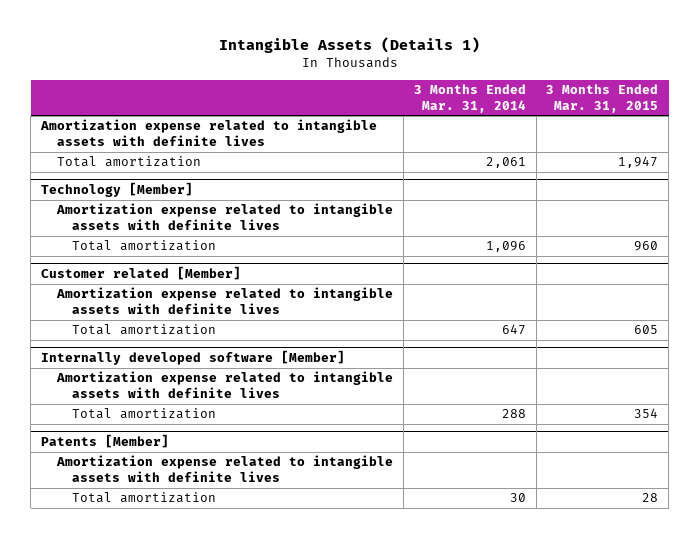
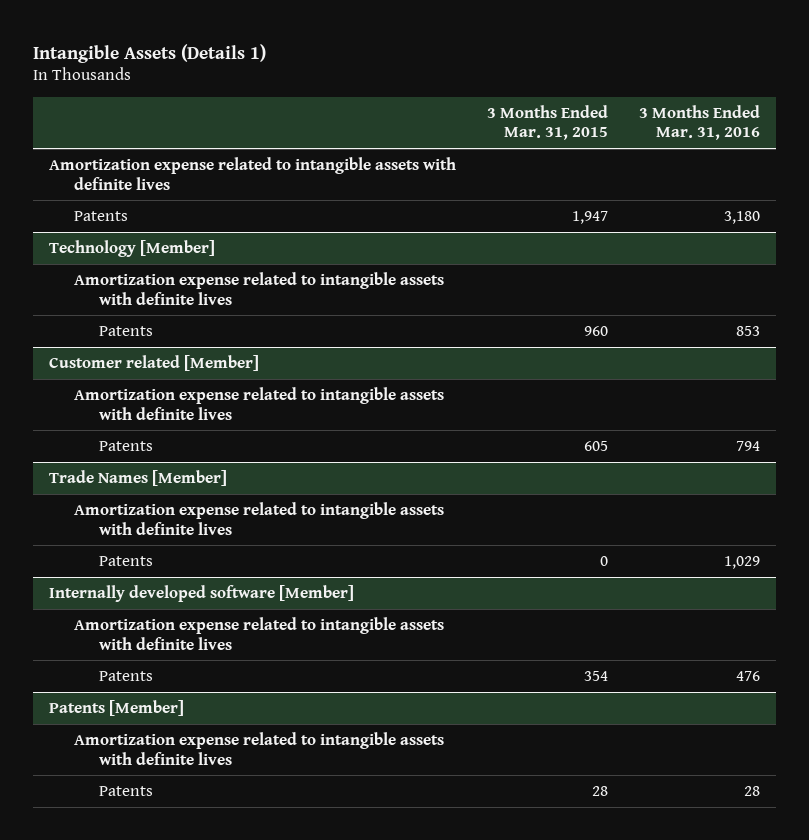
[413,83,526,113] 3 Months Ended Mar. 31, 2014 -> none
none -> [639,104,761,141] 3 Months Ended Mar. 31, 2016
[56,156,201,168] Total amortization -> [74,210,129,221] Patents
[72,240,217,252] Total amortization -> [99,325,154,336] Patents
[72,324,217,336] Total amortization -> [99,440,154,451] Patents
none -> [48,469,227,486] Trade Names [Member]
none -> [74,501,445,535] Amortization expense related to intangible assets with definite lives
none -> [99,555,154,566] Patents
[72,408,217,420] Total amortization -> [99,670,154,681] Patents
[72,492,217,504] Total amortization -> [99,785,154,796] Patents

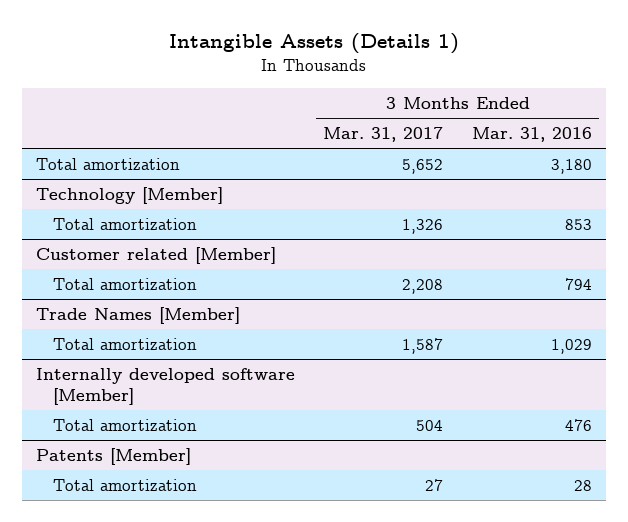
[487,104,609,141] 3 Months Ended Mar. 31, 2015 -> none
none -> [323,127,444,143] Mar. 31, 2017
[48,156,456,190] Amortization expense related to intangible assets with definite lives -> none
[74,210,129,221] Patents -> [36,157,181,170] Total amortization
[74,271,445,305] Amortization expense related to intangible assets with definite lives -> none
[99,325,154,336] Patents -> [53,217,198,230] Total amortization
[74,386,445,420] Amortization expense related to intangible assets with definite lives -> none
[99,440,154,451] Patents -> [53,277,198,290] Total amortization
[74,501,445,535] Amortization expense related to intangible assets with definite lives -> none
[99,555,154,566] Patents -> [53,337,198,350] Total amortization
[74,616,445,650] Amortization expense related to intangible assets with definite lives -> none
[99,670,154,681] Patents -> [53,418,198,431] Total amortization
[74,731,445,765] Amortization expense related to intangible assets with definite lives -> none
[99,785,154,796] Patents -> [53,478,198,491] Total amortization

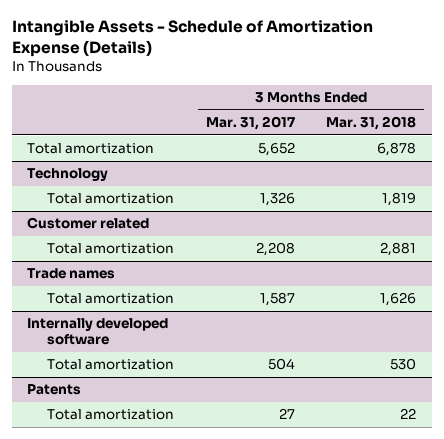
[168,33,459,55] Intangible Assets (Details 1) -> [11,20,373,58] Intangible Assets - Schedule of Amortization Expense (Details)
[471,127,592,143] Mar. 31, 2016 -> none
none -> [326,116,417,131] Mar. 31, 2018
[36,186,224,204] Technology [Member] -> [27,168,109,182] Technology
[36,246,277,264] Customer related [Member] -> [27,217,150,230] Customer related
[36,306,241,324] Trade Names [Member] -> [27,268,116,280] Trade names
[36,367,296,405] Internally developed software [Member] -> [27,318,169,346] Internally developed software
[36,447,192,465] Patents [Member] -> [27,384,82,396] Patents

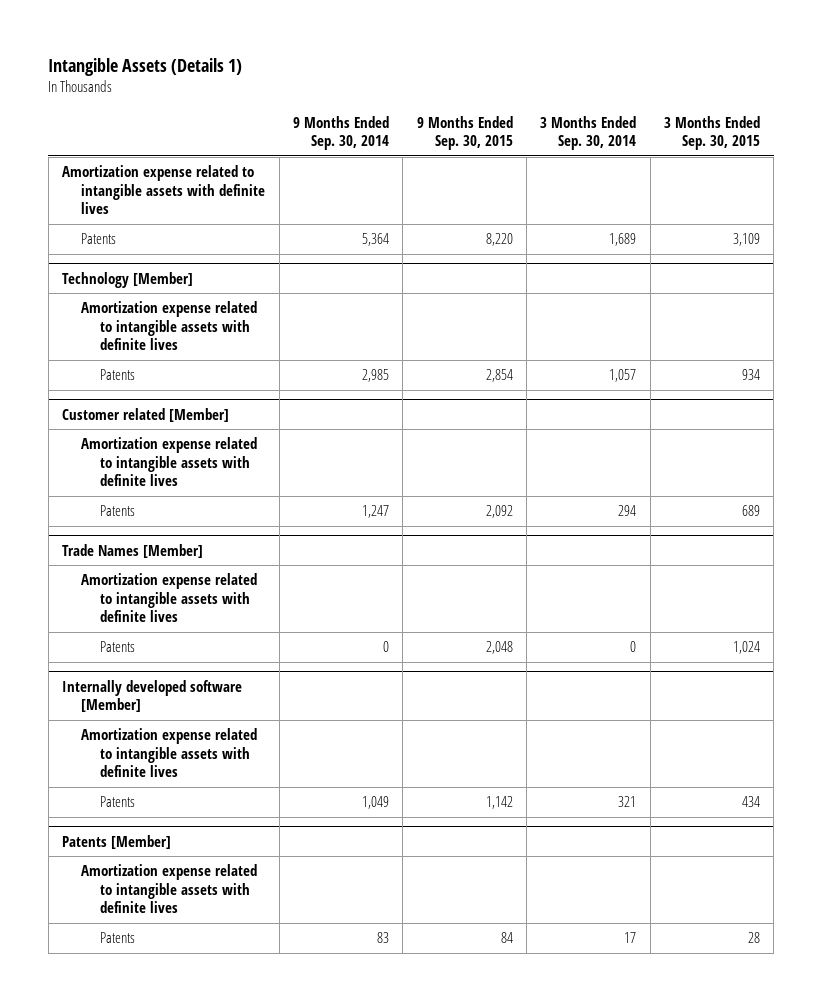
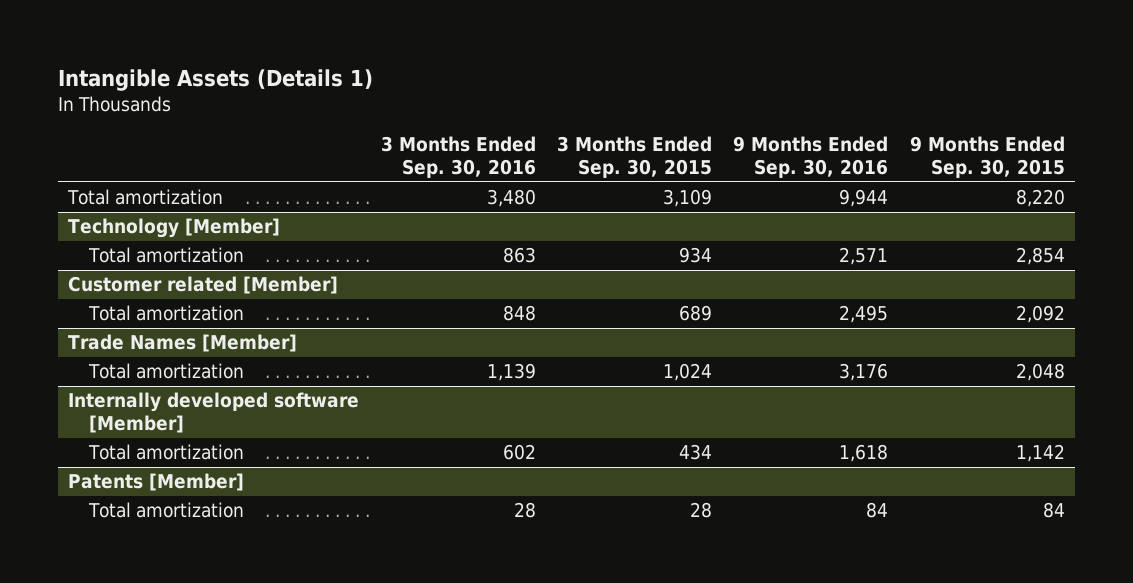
[292,115,389,151] 9 Months Ended Sep. 30, 2014 -> none
[540,115,637,151] 3 Months Ended Sep. 30, 2014 -> none
none -> [380,136,536,179] 3 Months Ended Sep. 30, 2016
none -> [733,136,889,179] 9 Months Ended Sep. 30, 2016
[62,165,266,215] Amortization expense related to intangible assets with definite lives -> none
[81,233,117,245] Patents -> [67,189,224,206] Total amortization
[81,301,258,351] Amortization expense related to intangible assets with definite lives -> none
[100,369,136,381] Patents -> [88,247,245,264] Total amortization
[81,437,258,487] Amortization expense related to intangible assets with definite lives -> none
[100,505,136,517] Patents -> [88,305,245,322] Total amortization
[81,573,258,623] Amortization expense related to intangible assets with definite lives -> none
[100,641,136,653] Patents -> [88,363,245,380] Total amortization
[81,728,258,778] Amortization expense related to intangible assets with definite lives -> none
[100,796,136,808] Patents -> [88,444,245,461] Total amortization
[81,864,258,914] Amortization expense related to intangible assets with definite lives -> none
[100,932,136,944] Patents -> [88,502,245,519] Total amortization

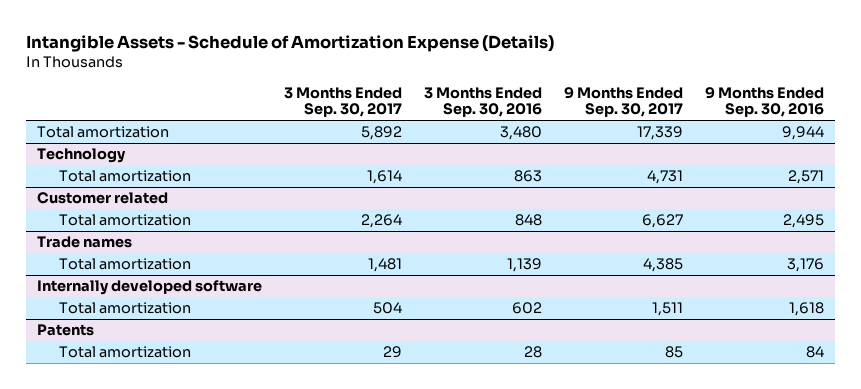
[57,69,373,92] Intangible Assets (Details 1) -> [26,35,555,53] Intangible Assets - Schedule of Amortization Expense (Details)
[556,136,712,179] 3 Months Ended Sep. 30, 2015 -> none
[909,136,1065,179] 9 Months Ended Sep. 30, 2015 -> none
none -> [284,86,403,118] 3 Months Ended Sep. 30, 2017
none -> [564,86,684,118] 9 Months Ended Sep. 30, 2017
[68,218,281,239] Technology [Member] -> [37,148,127,164] Technology
[68,276,339,295] Customer related [Member] -> [37,192,169,205] Customer related
[68,334,298,353] Trade Names [Member] -> [37,236,133,249] Trade names
[68,392,360,434] Internally developed software [Member] -> [37,280,263,296] Internally developed software
[68,473,245,492] Patents [Member] -> [37,324,95,337] Patents

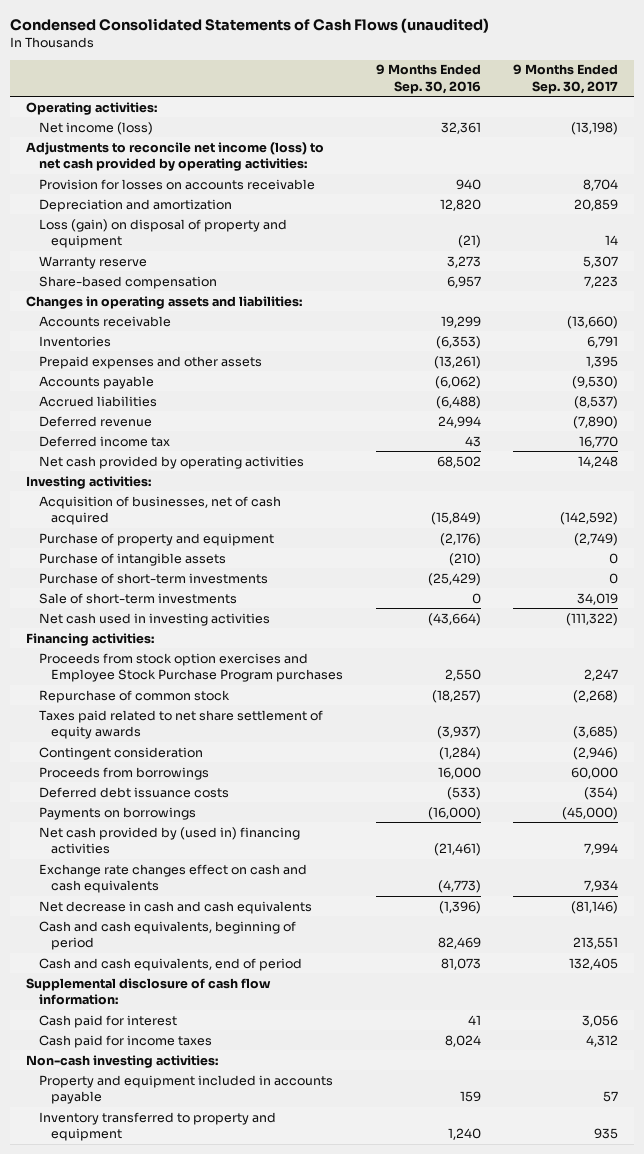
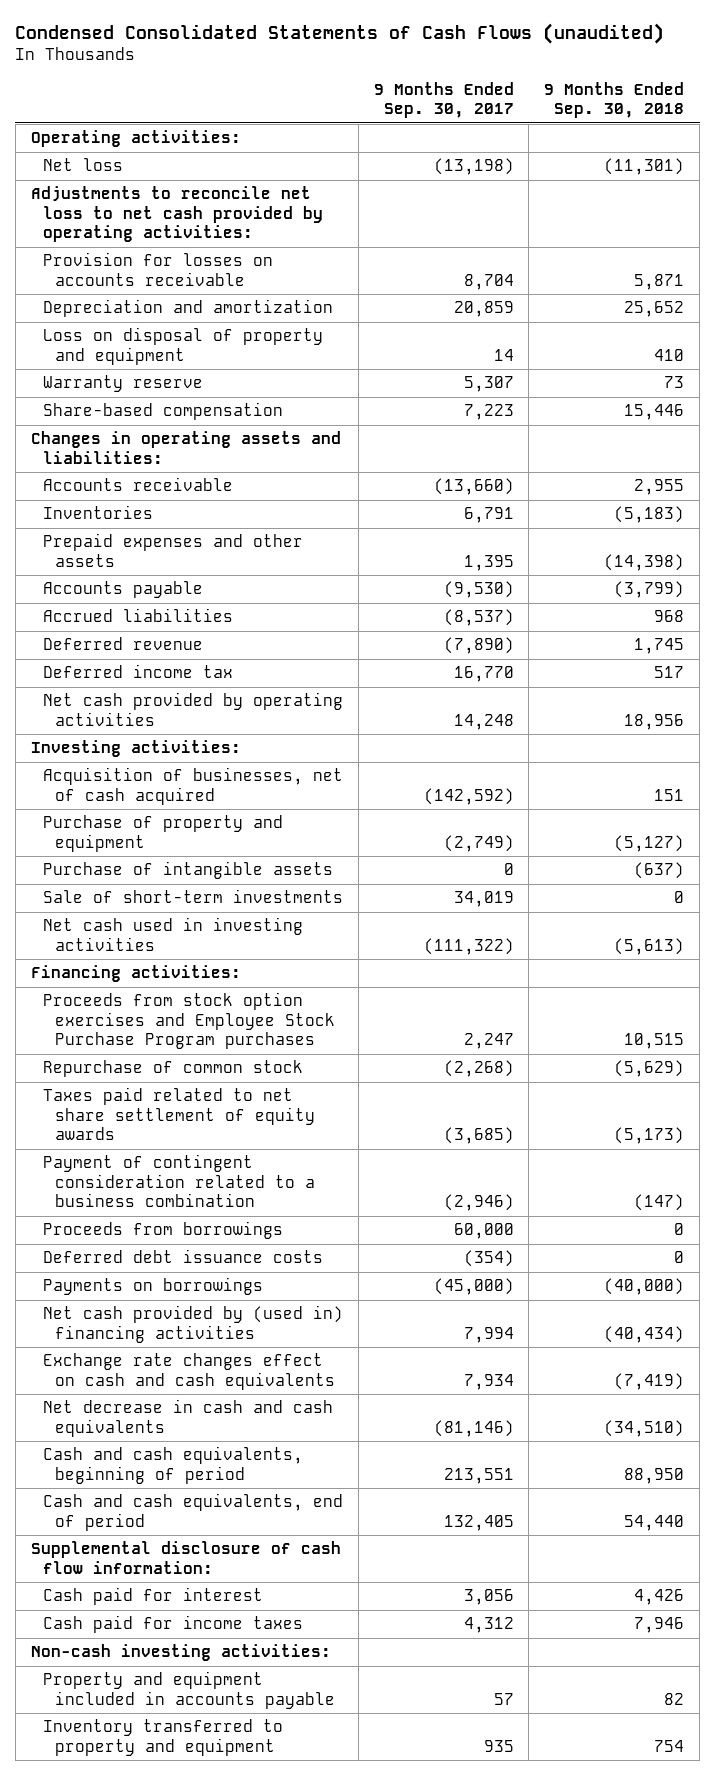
[375,64,481,94] 9 Months Ended Sep. 30, 2016 -> none
none -> [544,81,685,118] 9 Months Ended Sep. 30, 2018
[38,121,153,135] Net income (loss) -> [42,158,123,172] Net loss
[26,141,325,172] Adjustments to reconcile net income (loss) to net cash provided by operating activities: -> [30,186,323,242] Adjustments to reconcile net loss to net cash provided by operating activities:
[38,218,287,249] Loss (gain) on disposal of property and equipment -> [42,327,323,365] Loss on disposal of property and equipment
[38,572,268,584] Purchase of short-term investments -> none
[38,746,203,760] Contingent consideration -> [42,1154,316,1207] Payment of contingent consideration related to a business combination

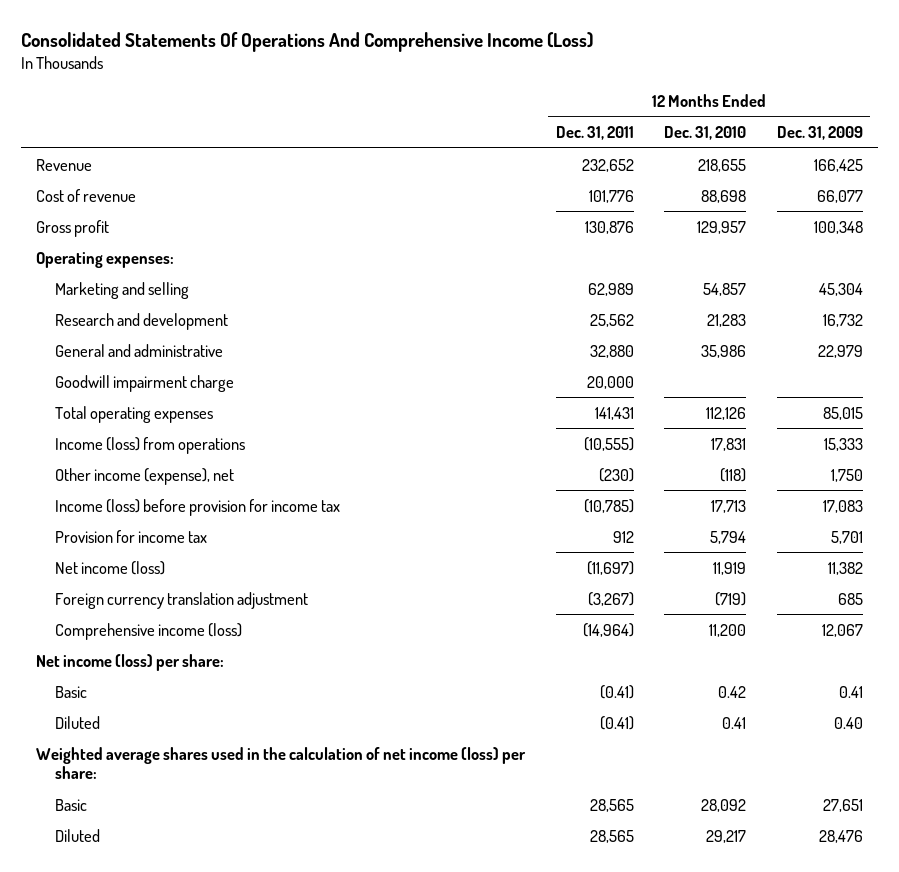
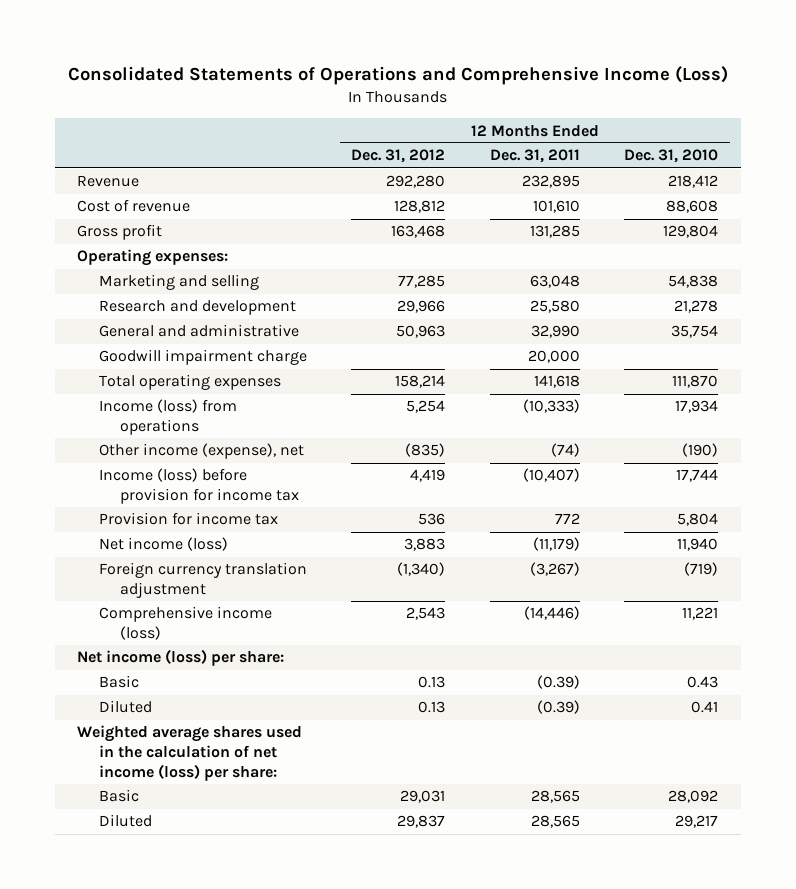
[20,31,593,52] Consolidated Statements Of Operations And Comprehensive Income (Loss) -> [67,66,728,86] Consolidated Statements of Operations and Comprehensive Income (Loss)
[776,126,863,141] Dec. 31, 2009 -> none
none -> [351,149,446,164] Dec. 31, 2012
[581,158,634,172] 232,652 -> [521,175,580,189] 232,895
[698,158,747,172] 218,655 -> [668,175,719,189] 218,412
[588,189,634,203] 101,776 -> [532,200,580,214] 101,610
[701,189,747,203] 88,698 -> [666,200,719,214] 88,608
[584,220,634,234] 130,876 -> [529,225,580,239] 131,285
[697,220,747,234] 129,957 -> [663,225,719,239] 129,804
[587,282,634,296] 62,989 -> [529,275,580,289] 63,048
[703,282,747,296] 54,857 -> [668,275,719,289] 54,838
[589,313,634,327] 25,562 -> [529,300,580,314] 25,580
[707,313,747,327] 21,283 -> [674,300,719,314] 21,278
[589,344,634,358] 32,880 -> [530,325,580,339] 32,990
[701,344,747,358] 35,986 -> [671,325,719,339] 35,754
[594,406,634,420] 141,431 -> [533,375,580,389] 141,618
[706,406,747,420] 112,126 -> [672,375,719,389] 111,870
[583,436,634,451] (10,555) -> [522,399,580,414] (10,333)
[711,437,747,451] 17,831 -> [675,400,719,414] 17,934
[598,467,634,482] (230) -> [550,443,580,458] (74)
[720,467,747,482] (118) -> [682,443,719,458] (190)
[583,498,634,513] (10,785) -> [522,468,580,483] (10,407)
[711,499,747,513] 17,713 -> [676,469,719,483] 17,744
[612,530,634,543] 912 -> [554,513,580,525] 772
[710,530,747,544] 5,794 -> [677,513,719,527] 5,804
[586,560,634,575] (11,697) -> [532,537,580,552] (11,179)
[713,561,747,575] 11,919 -> [677,538,719,552] 11,940
[582,622,634,637] (14,964) -> [523,606,580,621] (14,446)
[709,623,747,637] 11,200 -> [682,607,719,621] 11,221
[599,684,634,699] (0.41) -> [536,675,580,690] (0.39)
[718,685,747,698] 0.42 -> [687,676,719,689] 0.43
[599,715,634,730] (0.41) -> [536,700,580,715] (0.39)

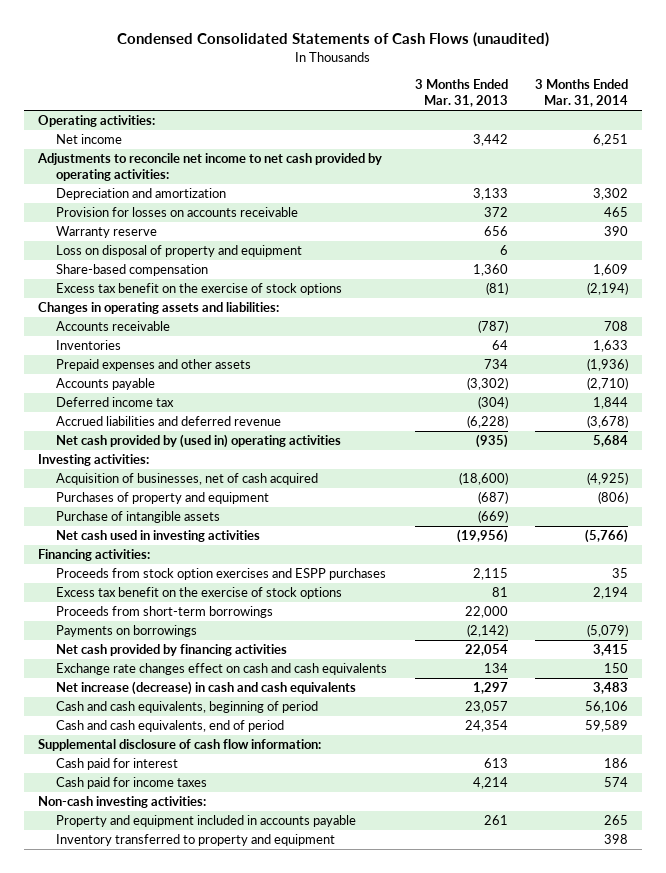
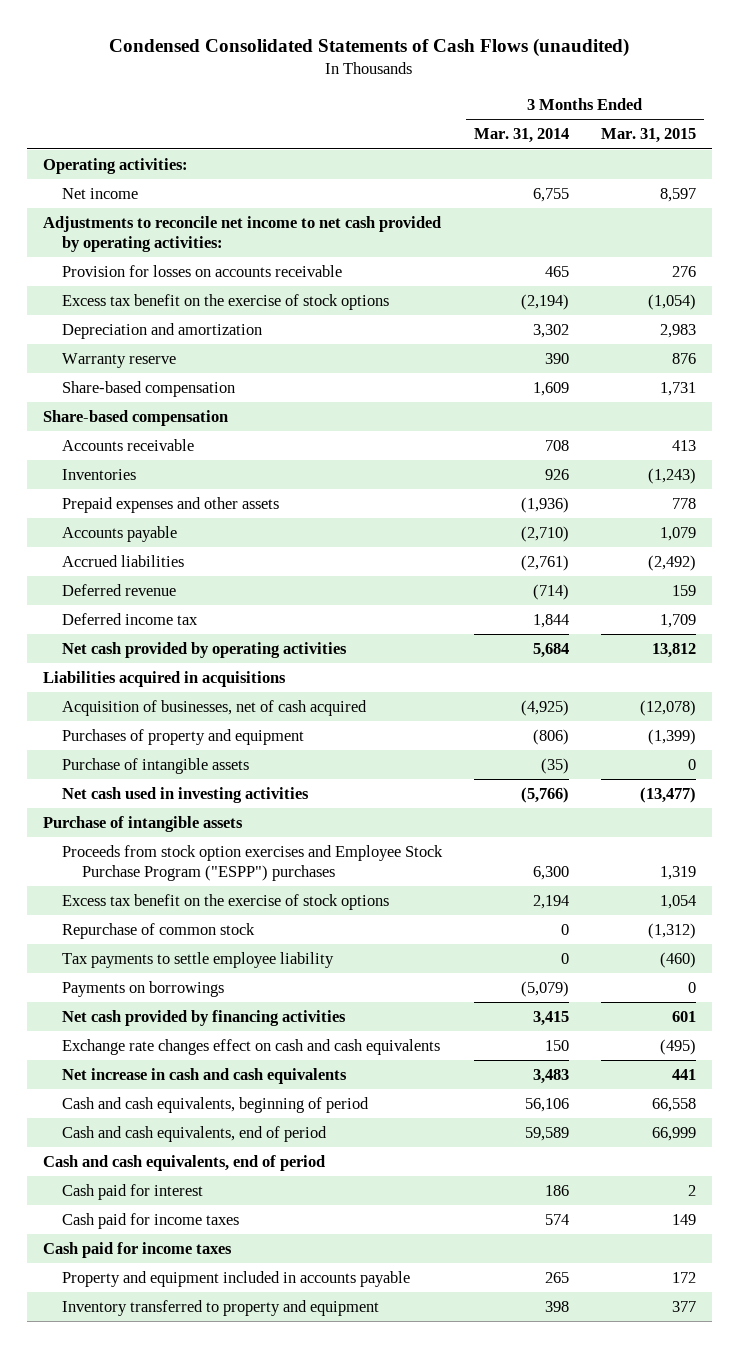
[414,79,508,108] 3 Months Ended Mar. 31, 2013 -> none
none -> [601,128,697,144] Mar. 31, 2015
[593,134,629,147] 6,251 -> [533,187,570,202] 6,755
[55,283,342,296] Excess tax benefit on the exercise of stock options -> [62,293,390,310] Excess tax benefit on the exercise of stock options
[55,188,226,201] Depreciation and amortization -> [62,322,263,339] Depreciation and amortization
[55,245,302,258] Loss on disposal of property and equipment -> none
[37,302,279,315] Changes in operating assets and liabilities: -> [42,409,228,426] Share-based compensation
[593,340,629,353] 1,633 -> [545,468,570,480] 926
none -> [62,554,185,567] Accrued liabilities
none -> [62,583,177,596] Deferred revenue
[55,416,281,427] Accrued liabilities and deferred revenue -> none
[55,434,341,449] Net cash provided by (used in) operating activities -> [62,641,348,658] Net cash provided by operating activities
[37,454,149,467] Investing activities: -> [42,670,286,687] Liabilities acquired in acquisitions
none -> [62,757,250,774] Purchase of intangible assets
[37,549,150,562] Financing activities: -> none
[55,511,220,524] Purchase of intangible assets -> [42,815,243,832] Purchase of intangible assets
[55,568,386,581] Proceeds from stock option exercises and ESPP purchases -> [62,844,444,881] Proceeds from stock option exercises and Employee Stock Purchase Program ("ESPP") purchases
[612,568,629,579] 35 -> [533,865,570,880] 6,300
[55,606,273,619] Proceeds from short-term borrowings -> none
none -> [62,922,256,939] Repurchase of common stock
none -> [62,951,335,968] Tax payments to settle employee liability
[55,681,356,696] Net increase (decrease) in cash and cash equivalents -> [62,1067,348,1084] Net increase in cash and cash equivalents
[37,739,321,752] Supplemental disclosure of cash flow information: -> [42,1154,325,1171] Cash and cash equivalents, end of period
[37,796,206,809] Non-cash investing activities: -> [42,1241,232,1258] Cash paid for income taxes

